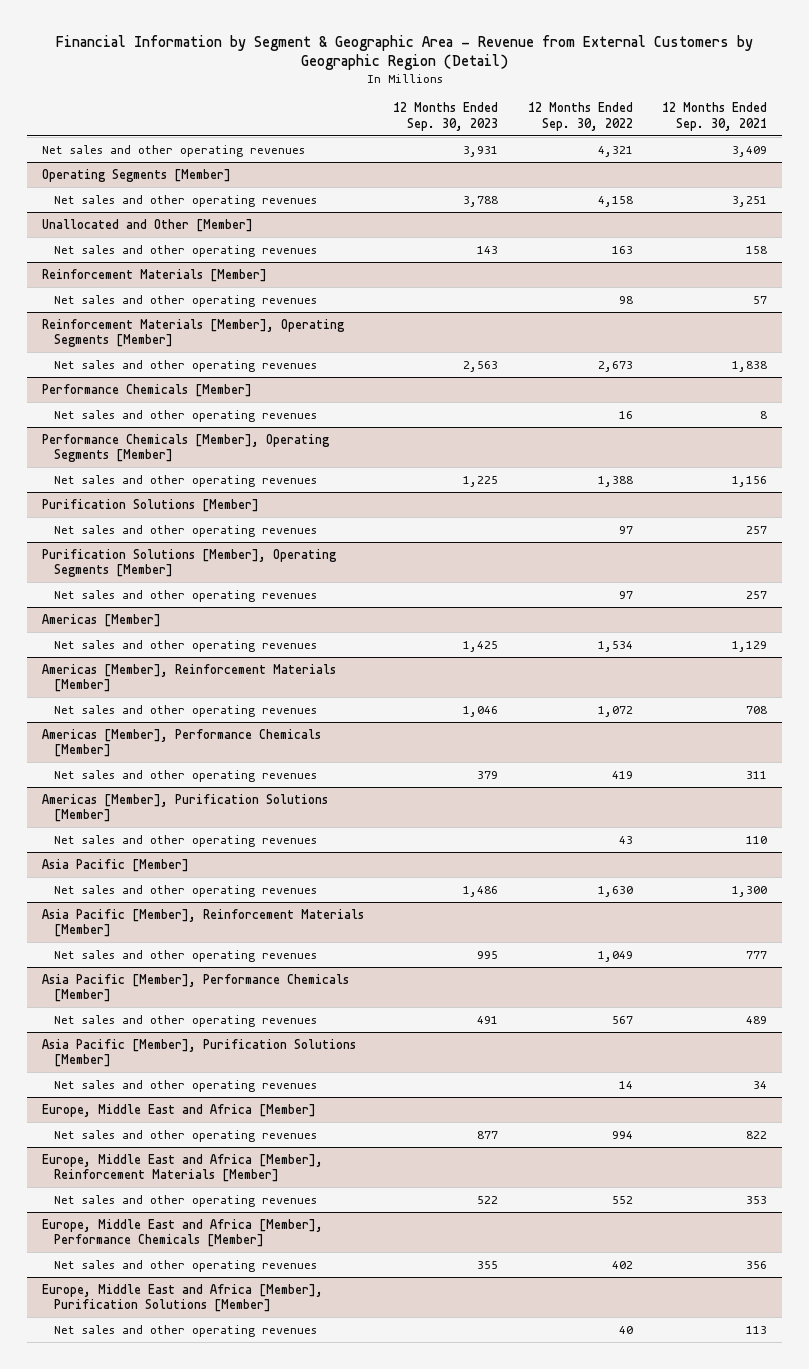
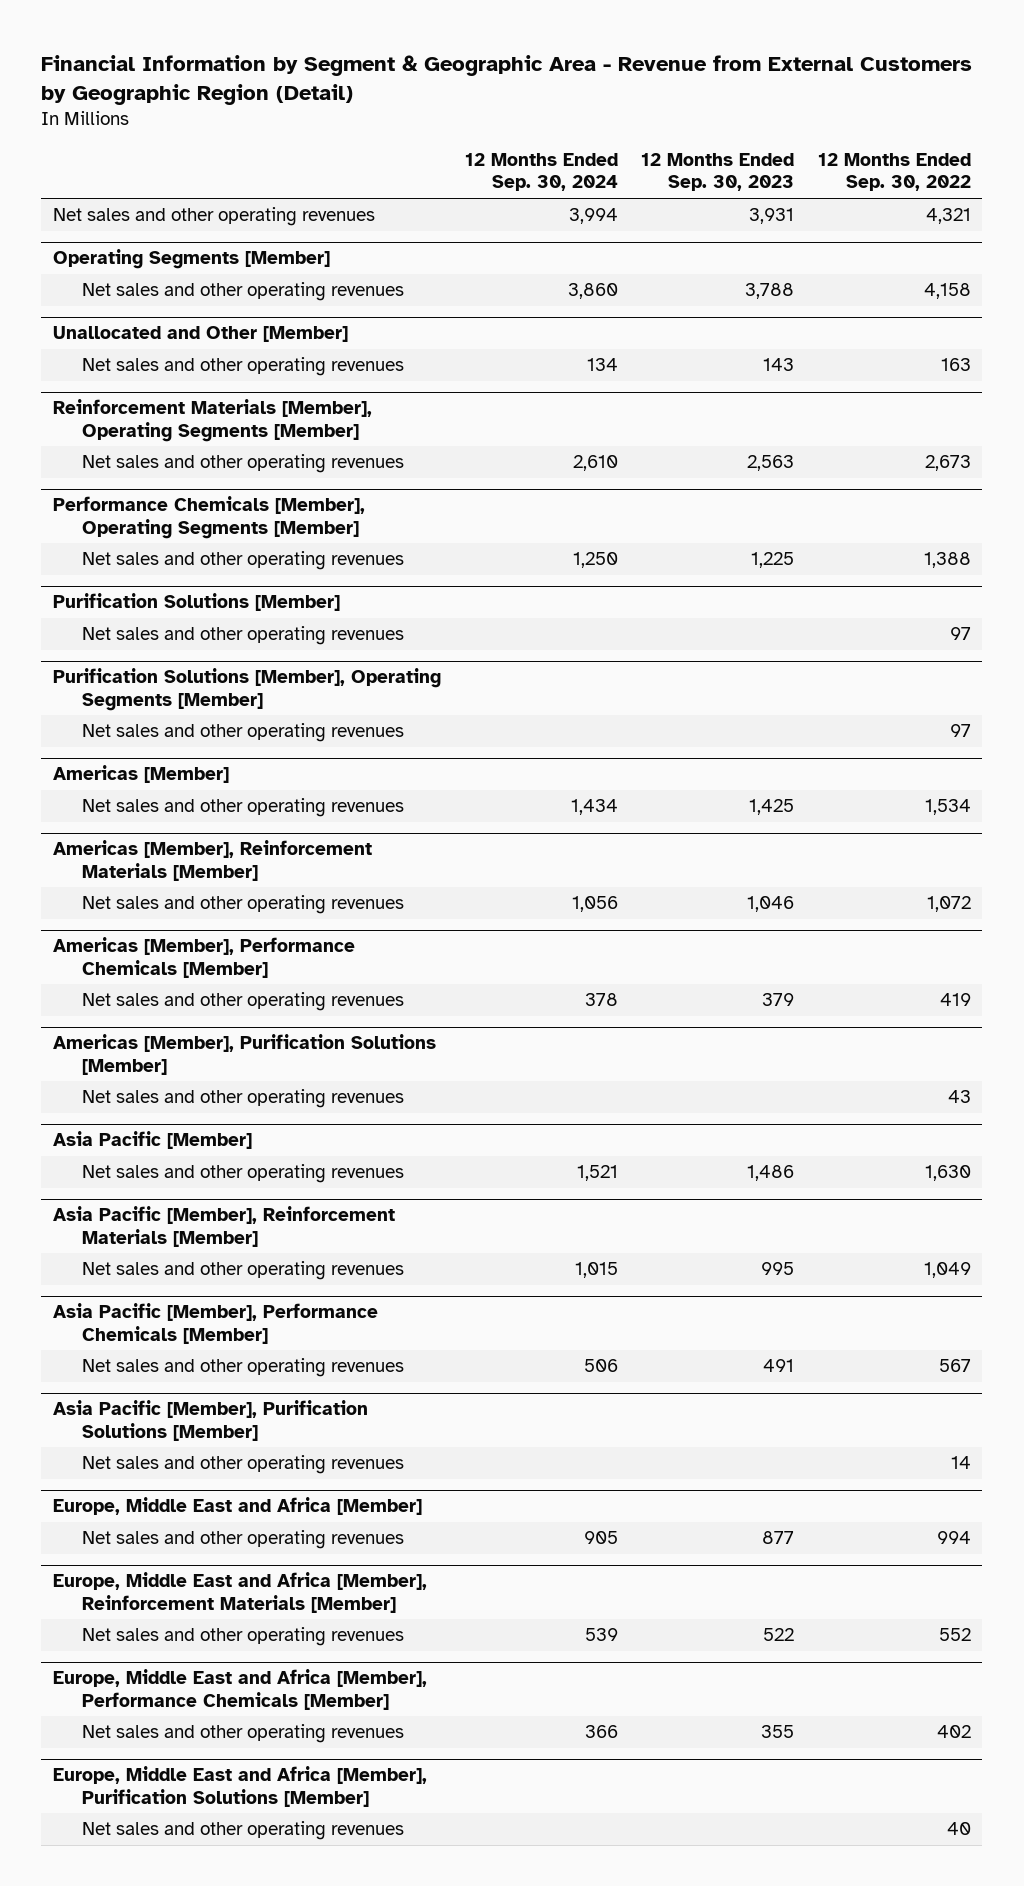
[662,102,768,131] 12 Months Ended Sep. 30, 2021 -> none
none -> [464,153,618,192] 12 Months Ended Sep. 30, 2024
[41,268,267,282] Reinforcement Materials [Member] -> none
[53,294,317,307] Net sales and other operating revenues -> none
[41,383,252,397] Performance Chemicals [Member] -> none
[53,409,317,422] Net sales and other operating revenues -> none

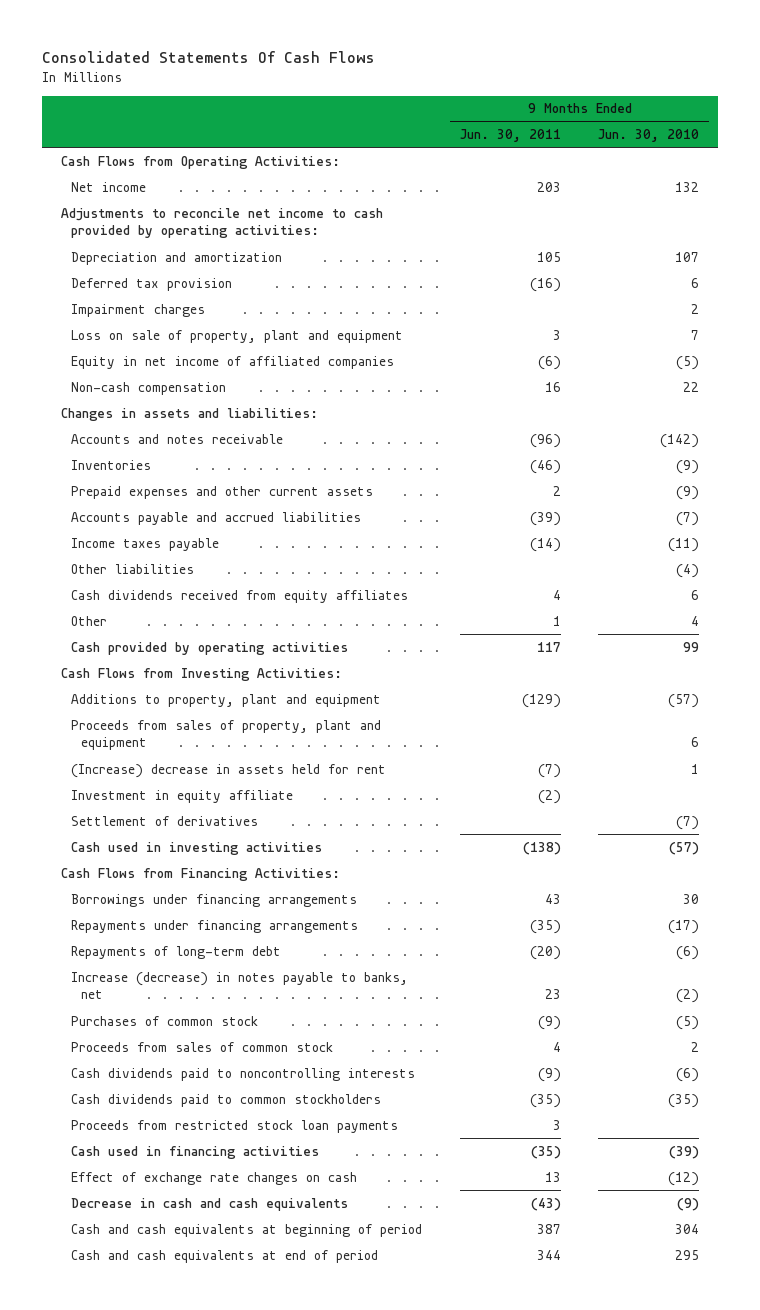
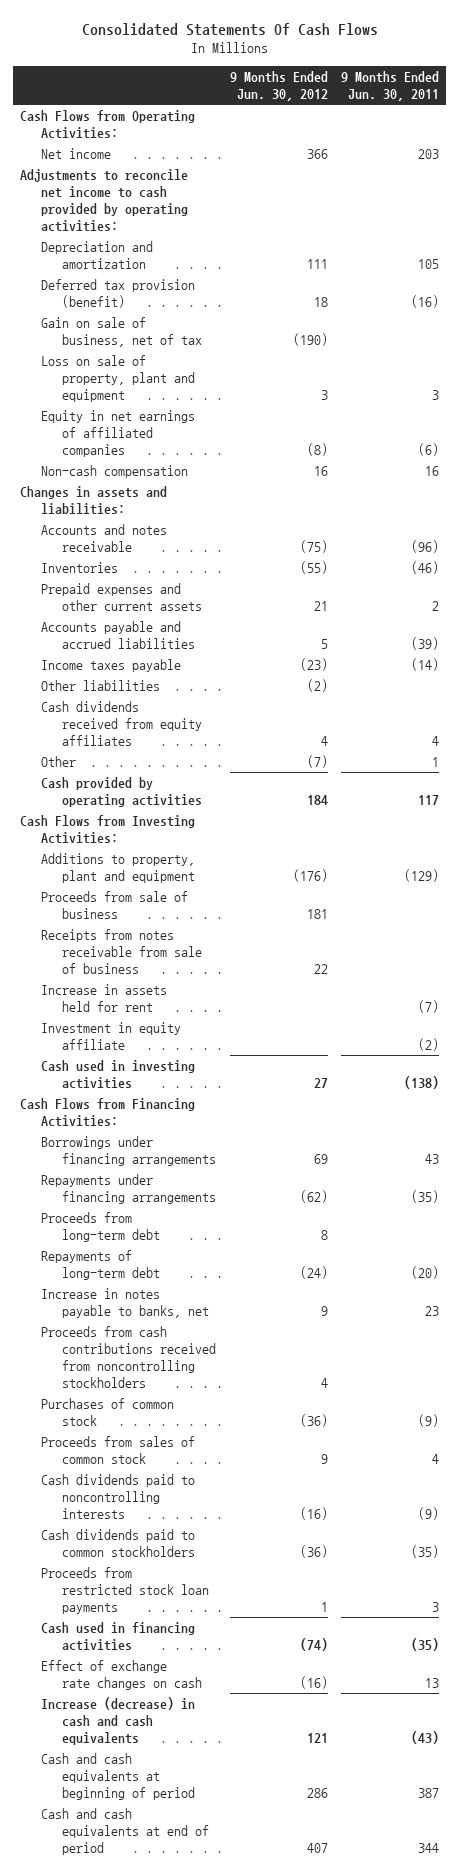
[598,129,700,143] Jun. 30, 2010 -> none
none -> [229,70,328,101] 9 Months Ended Jun. 30, 2012
[71,303,206,317] Impairment charges -> none
[71,277,233,291] Deferred tax provision -> [41,278,196,308] Deferred tax provision (benefit)
none -> [41,316,203,347] Gain on sale of business, net of tax
[71,355,395,369] Equity in net income of affiliated companies -> [41,409,196,458] Equity in net earnings of affiliated companies
[71,719,382,751] Proceeds from sales of property, plant and equipment -> none
none -> [41,890,189,919] Proceeds from sale of business
none -> [41,928,203,975] Receipts from notes receivable from sale of business
[71,763,387,778] (Increase) decrease in assets held for rent -> [41,983,168,1012] Increase in assets held for rent
[71,815,259,826] Settlement of derivatives -> none
none -> [41,1211,161,1242] Proceeds from long-term debt
[71,971,409,1000] Increase (decrease) in notes payable to banks, net -> [41,1287,210,1318] Increase in notes payable to banks, net
none -> [41,1325,217,1389] Proceeds from cash contributions received from noncontrolling stockholders
[71,1197,349,1211] Decrease in cash and cash equivalents -> [41,1696,196,1746] Increase (decrease) in cash and cash equivalents

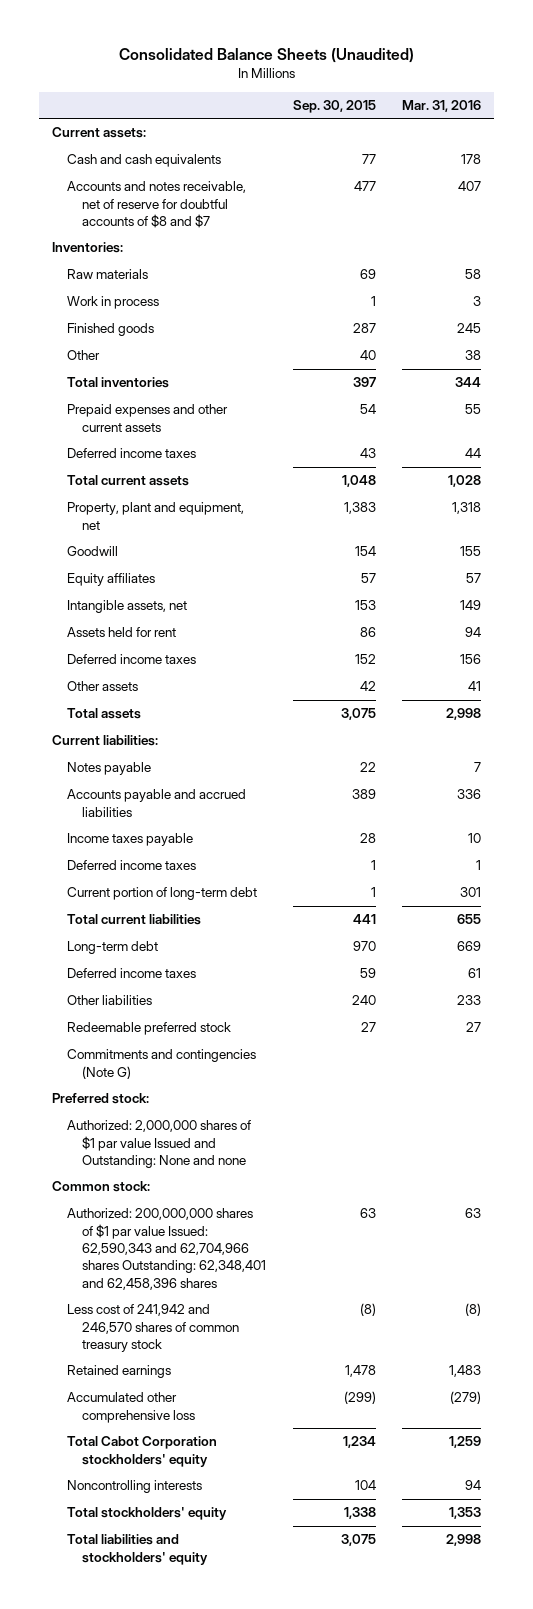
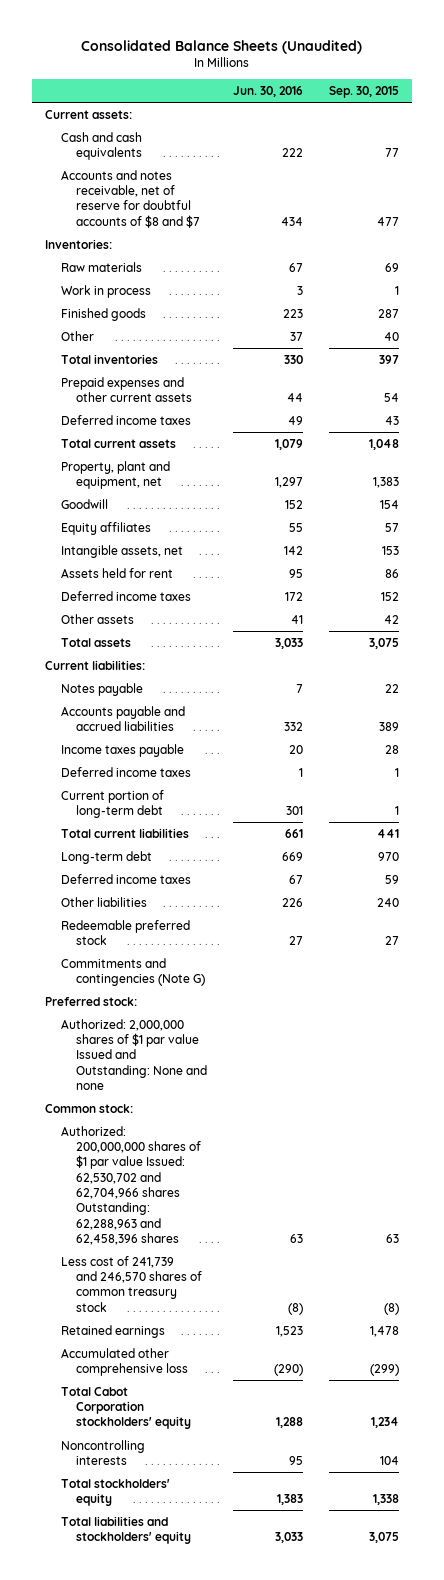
[402,99,482,112] Mar. 31, 2016 -> none
none -> [233,86,304,98] Jun. 30, 2016
[67,1208,267,1290] Authorized: 200,000,000 shares of $1 par value Issued: 62,590,343 and 62,704,966 shares Outstanding: 62,348,401 and 62,458,396 shares -> [60,1125,202,1245] Authorized: 200,000,000 shares of $1 par value Issued: 62,530,702 and 62,704,966 shares Outstanding: 62,288,963 and 62,458,396 shares
[67,1304,240,1352] Less cost of 241,942 and 246,570 shares of common treasury stock -> [60,1255,203,1312] Less cost of 241,739 and 246,570 shares of common treasury stock

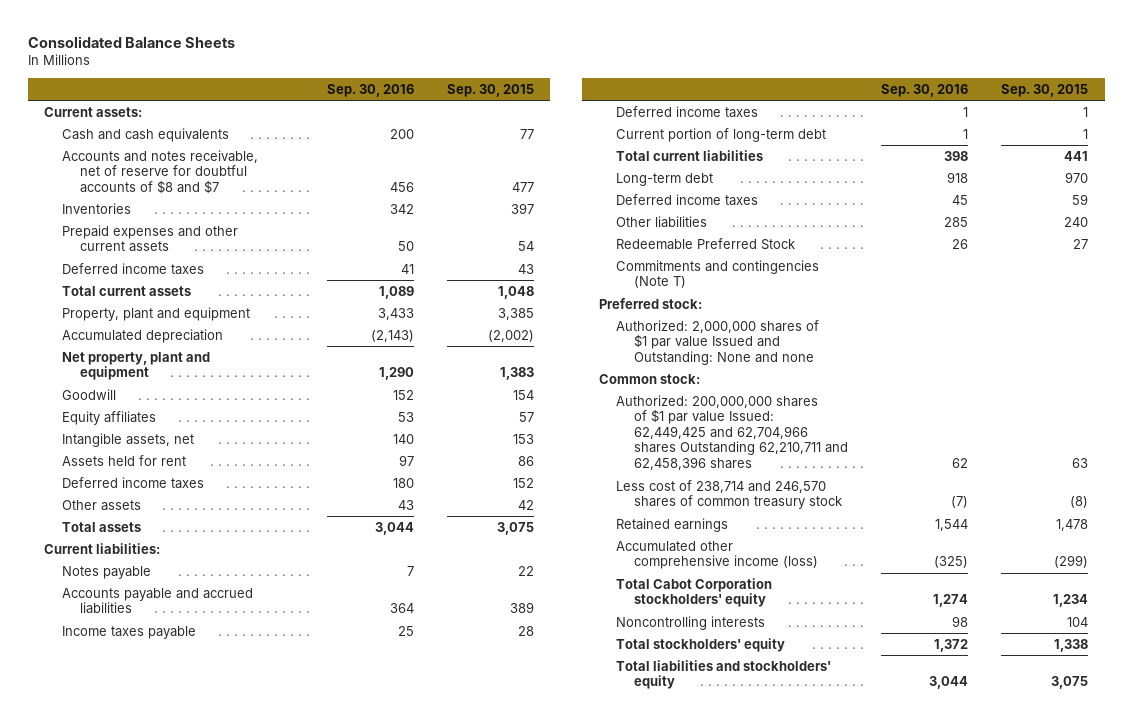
[80,39,362,54] Consolidated Balance Sheets (Unaudited) -> [27,35,235,48] Consolidated Balance Sheets
[233,86,304,98] Jun. 30, 2016 -> none
none -> [326,83,414,97] Sep. 30, 2016
[44,238,112,249] Inventories: -> none
[60,261,142,272] Raw materials -> none
[60,284,151,298] Work in process -> none
[60,307,146,321] Finished goods -> none
[60,330,94,341] Other -> none
[60,353,158,364] Total inventories -> [61,202,131,214] Inventories
none -> [61,306,250,321] Property, plant and equipment
none -> [61,328,223,343] Accumulated depreciation
[60,460,170,490] Property, plant and equipment, net -> [61,351,210,381] Net property, plant and equipment
[60,919,190,946] Redeemable preferred stock -> [616,237,796,250] Redeemable Preferred Stock
[60,957,206,987] Commitments and contingencies (Note G) -> [616,259,820,289] Commitments and contingencies (Note T)
[60,1125,202,1245] Authorized: 200,000,000 shares of $1 par value Issued: 62,530,702 and 62,704,966 shares Outstanding: 62,288,963 and 62,458,396 shares -> [616,394,848,470] Authorized: 200,000,000 shares of $1 par value Issued: 62,449,425 and 62,704,966 shares Outstanding 62,210,711 and 62,458,396 shares
[60,1255,203,1312] Less cost of 241,739 and 246,570 shares of common treasury stock -> [616,479,842,510] Less cost of 238,714 and 246,570 shares of common treasury stock
[60,1347,189,1377] Accumulated other comprehensive loss -> [616,540,818,570] Accumulated other comprehensive income (loss)

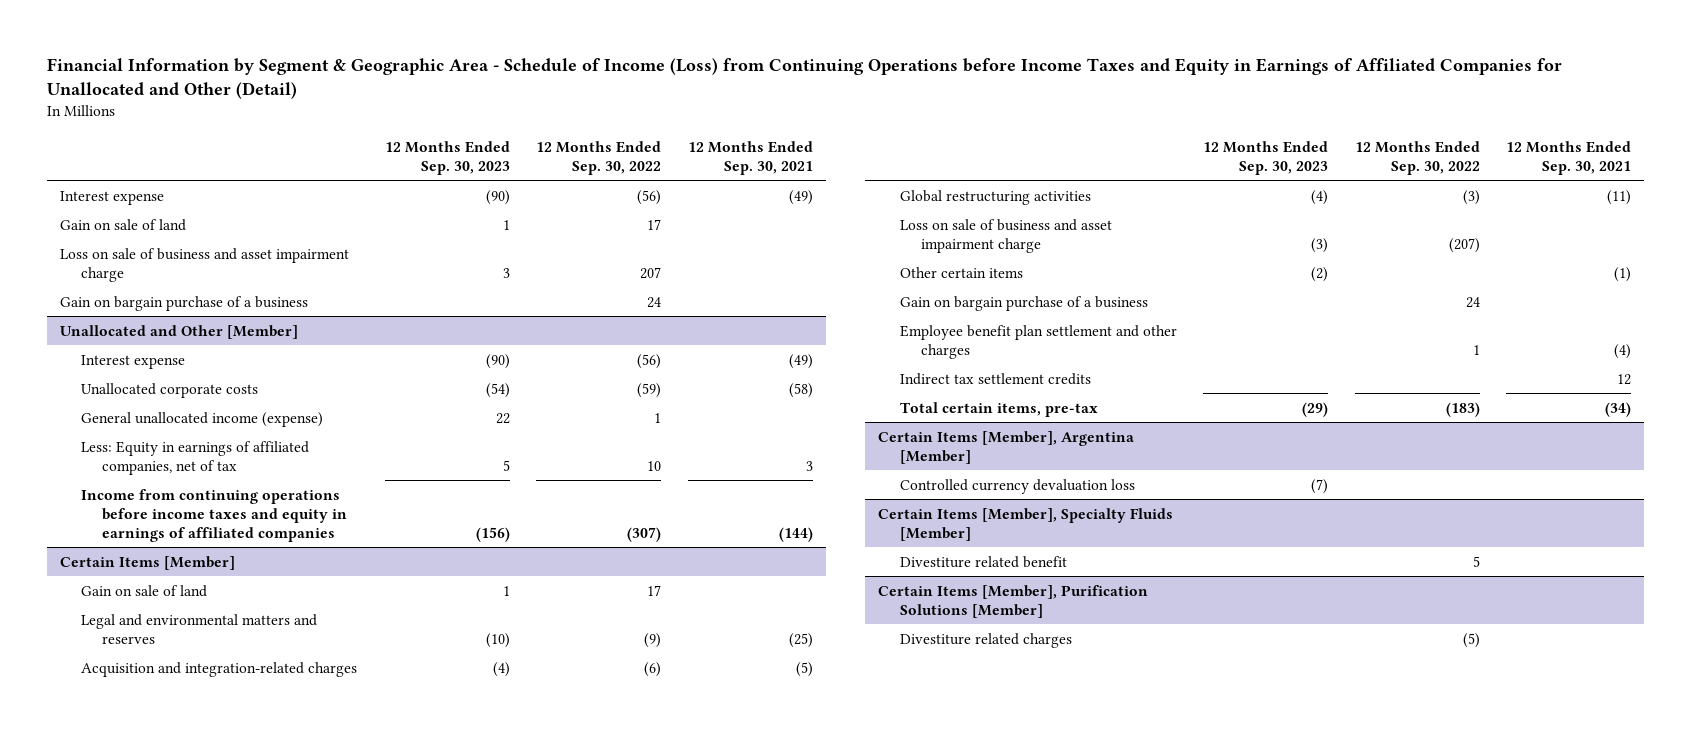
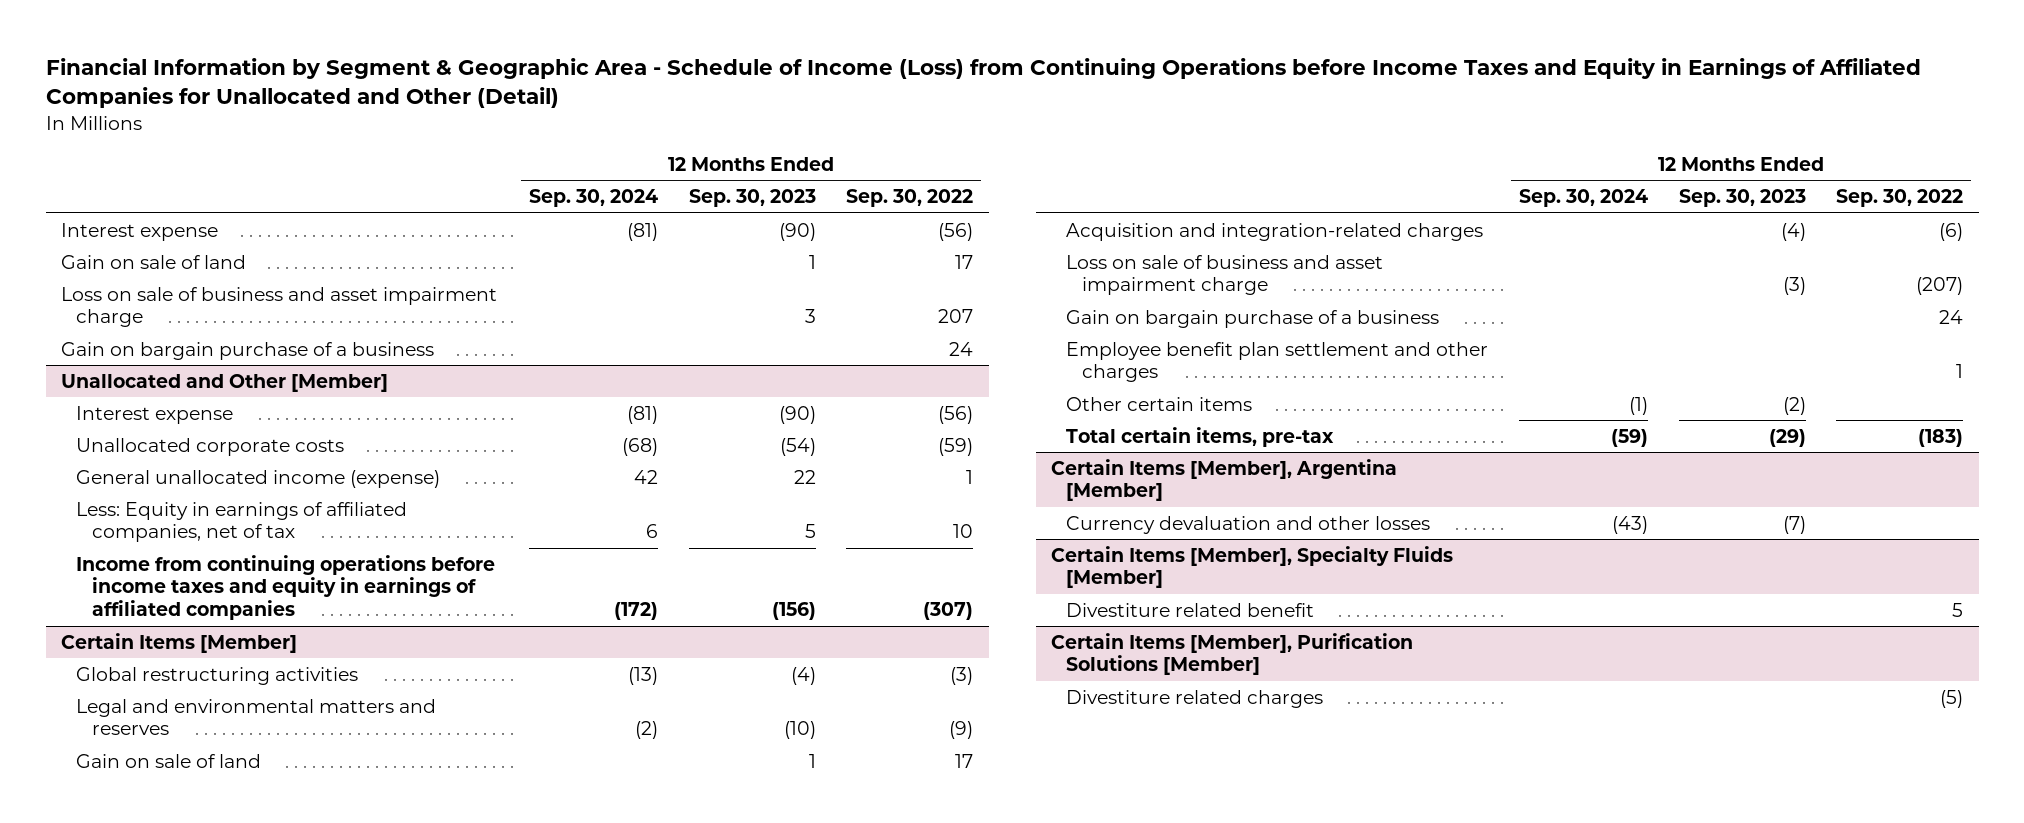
[687,140,813,175] 12 Months Ended Sep. 30, 2021 -> none
none -> [529,189,659,208] Sep. 30, 2024
[899,189,1091,205] Global restructuring activities -> [76,666,359,685] Global restructuring activities
[81,584,208,597] Gain on sale of land -> [76,753,262,768] Gain on sale of land
[899,372,1091,385] Indirect tax settlement credits -> none
[899,266,1023,278] Other certain items -> [1066,396,1253,411] Other certain items
[899,478,1135,494] Controlled currency devaluation loss -> [1066,515,1431,534] Currency devaluation and other losses

